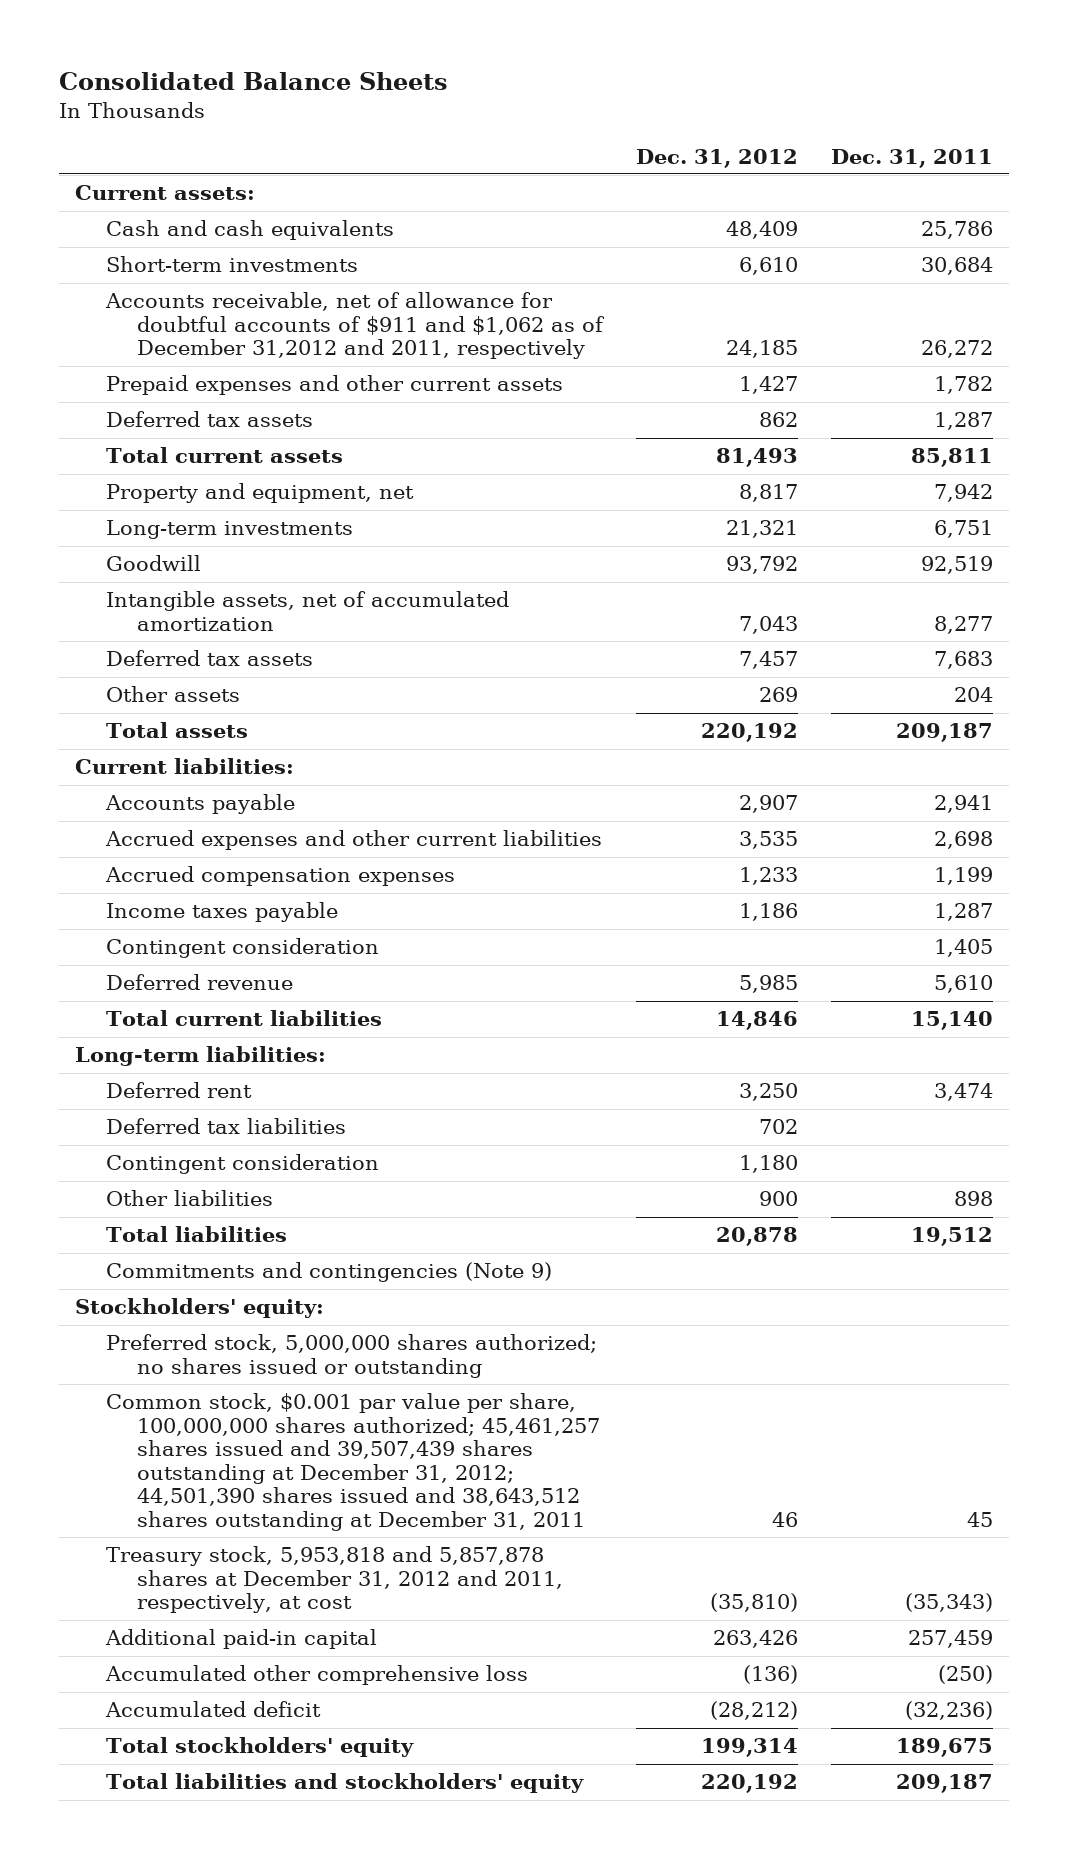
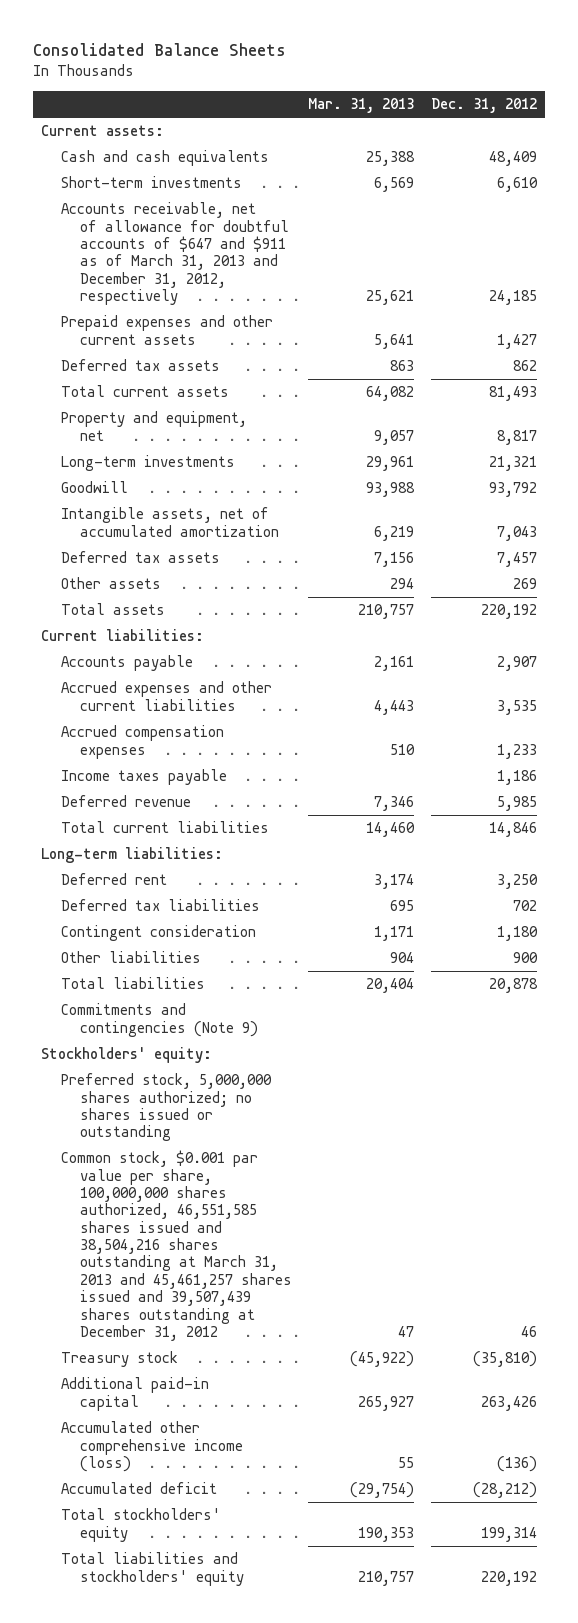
[830,148,993,168] Dec. 31, 2011 -> none
none -> [308,98,415,114] Mar. 31, 2013
[104,292,605,360] Accounts receivable, net of allowance for doubtful accounts of $911 and $1,062 as of December 31,2012 and 2011, respectively -> [60,202,290,306] Accounts receivable, net of allowance for doubtful accounts of $647 and $911 as of March 31, 2013 and December 31, 2012, respectively
[105,938,379,959] Contingent consideration -> none
[105,1393,600,1531] Common stock, $0.001 par value per share, 100,000,000 shares authorized; 45,461,257 shares issued and 39,507,439 shares outstanding at December 31, 2012; 44,501,390 shares issued and 38,643,512 shares outstanding at December 31, 2011 -> [60,1150,293,1341] Common stock, $0.001 par value per share, 100,000,000 shares authorized, 46,551,585 shares issued and 38,504,216 shares outstanding at March 31, 2013 and 45,461,257 shares issued and 39,507,439 shares outstanding at December 31, 2012
[105,1546,563,1614] Treasury stock, 5,953,818 and 5,857,878 shares at December 31, 2012 and 2011, respectively, at cost -> [60,1351,178,1368] Treasury stock
[104,1665,528,1686] Accumulated other comprehensive loss -> [60,1421,244,1472] Accumulated other comprehensive income (loss)

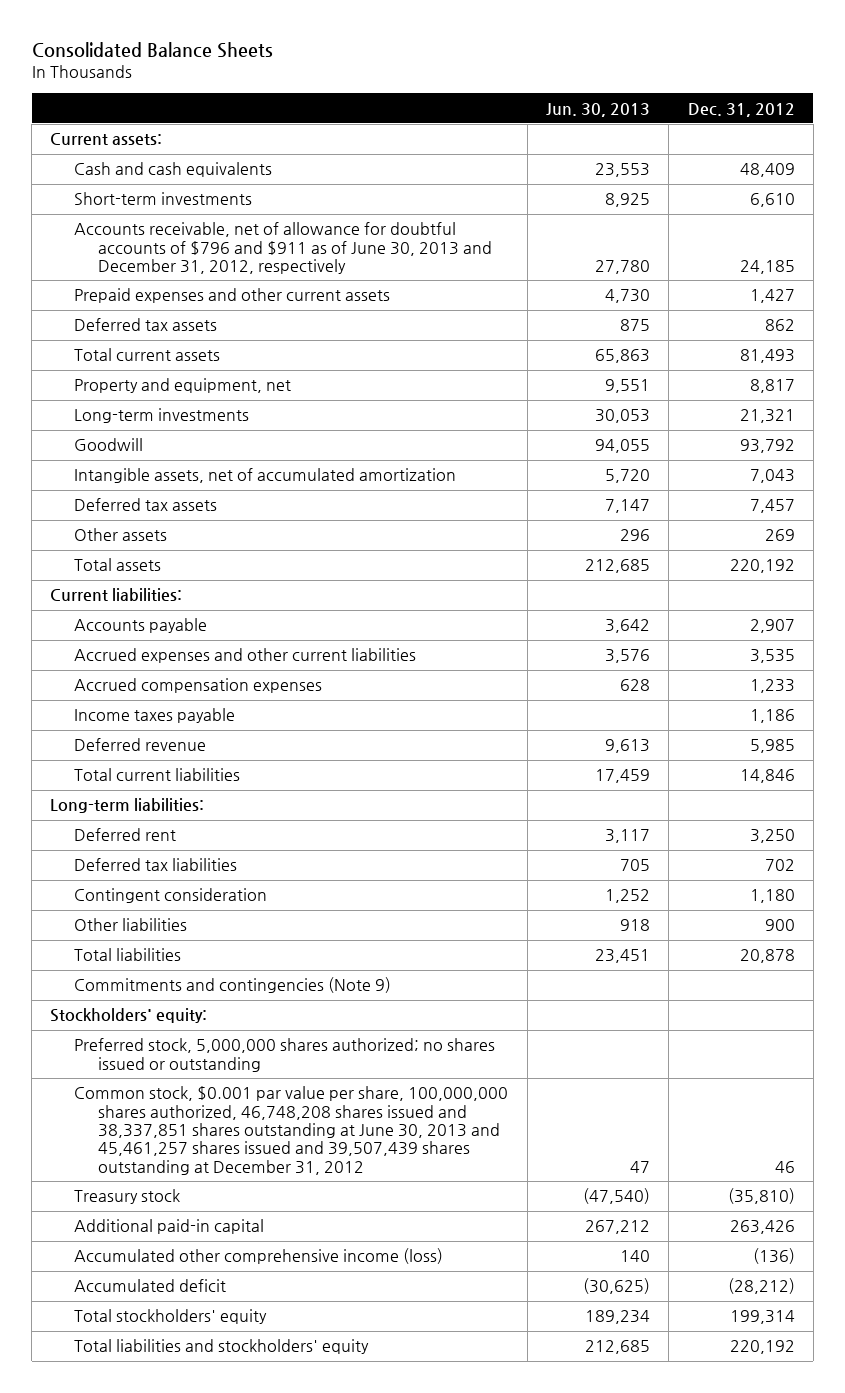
[308,98,415,114] Mar. 31, 2013 -> none
none -> [545,102,650,117] Jun. 30, 2013
[60,202,290,306] Accounts receivable, net of allowance for doubtful accounts of $647 and $911 as of March 31, 2013 and December 31, 2012, respectively -> [74,222,493,275] Accounts receivable, net of allowance for doubtful accounts of $796 and $911 as of June 30, 2013 and December 31, 2012, respectively
[60,1150,293,1341] Common stock, $0.001 par value per share, 100,000,000 shares authorized, 46,551,585 shares issued and 38,504,216 shares outstanding at March 31, 2013 and 45,461,257 shares issued and 39,507,439 shares outstanding at December 31, 2012 -> [74,1086,509,1175] Common stock, $0.001 par value per share, 100,000,000 shares authorized, 46,748,208 shares issued and 38,337,851 shares outstanding at June 30, 2013 and 45,461,257 shares issued and 39,507,439 shares outstanding at December 31, 2012

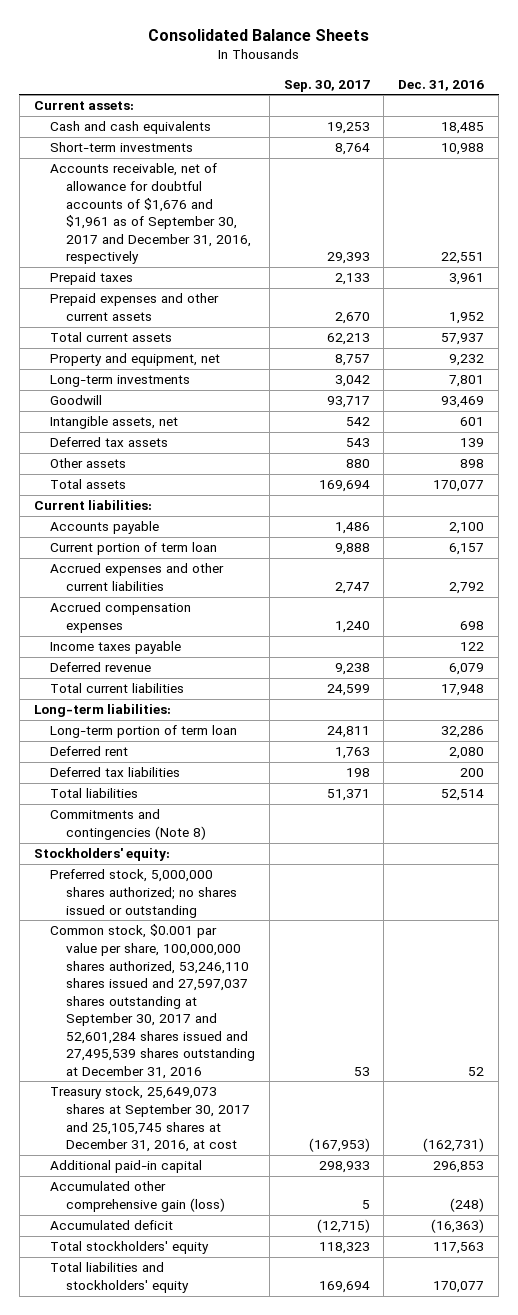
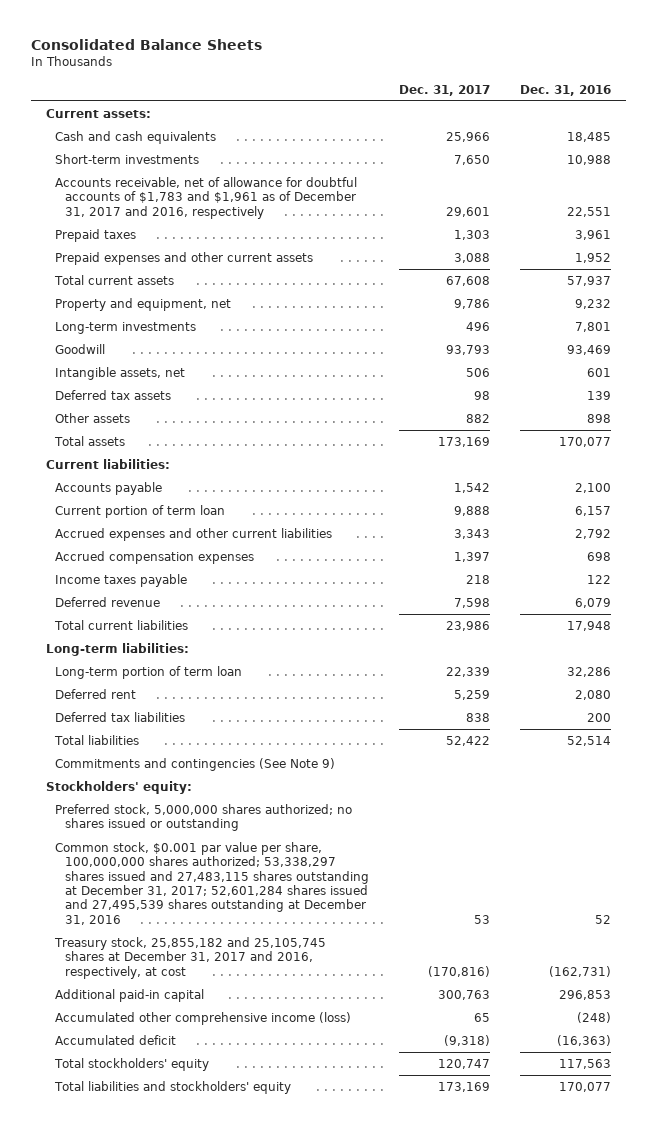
[283,79,370,92] Sep. 30, 2017 -> none
none -> [398,84,490,96] Dec. 31, 2017
[49,163,251,265] Accounts receivable, net of allowance for doubtful accounts of $1,676 and $1,961 as of September 30, 2017 and December 31, 2016, respectively -> [55,176,358,219] Accounts receivable, net of allowance for doubtful accounts of $1,783 and $1,961 as of December 31, 2017 and 2016, respectively
[49,809,206,840] Commitments and contingencies (Note 8) -> [55,757,336,771] Commitments and contingencies (See Note 9)
[49,924,255,1079] Common stock, $0.001 par value per share, 100,000,000 shares authorized, 53,246,110 shares issued and 27,597,037 shares outstanding at September 30, 2017 and 52,601,284 shares issued and 27,495,539 shares outstanding at December 31, 2016 -> [55,841,369,925] Common stock, $0.001 par value per share, 100,000,000 shares authorized; 53,338,297 shares issued and 27,483,115 shares outstanding at December 31, 2017; 52,601,284 shares issued and 27,495,539 shares outstanding at December 31, 2016
[49,1086,250,1153] Treasury stock, 25,649,073 shares at September 30, 2017 and 25,105,745 shares at December 31, 2016, at cost -> [54,936,327,979] Treasury stock, 25,855,182 and 25,105,745 shares at December 31, 2017 and 2016, respectively, at cost
[49,1181,225,1212] Accumulated other comprehensive gain (loss) -> [55,1011,352,1025] Accumulated other comprehensive income (loss)

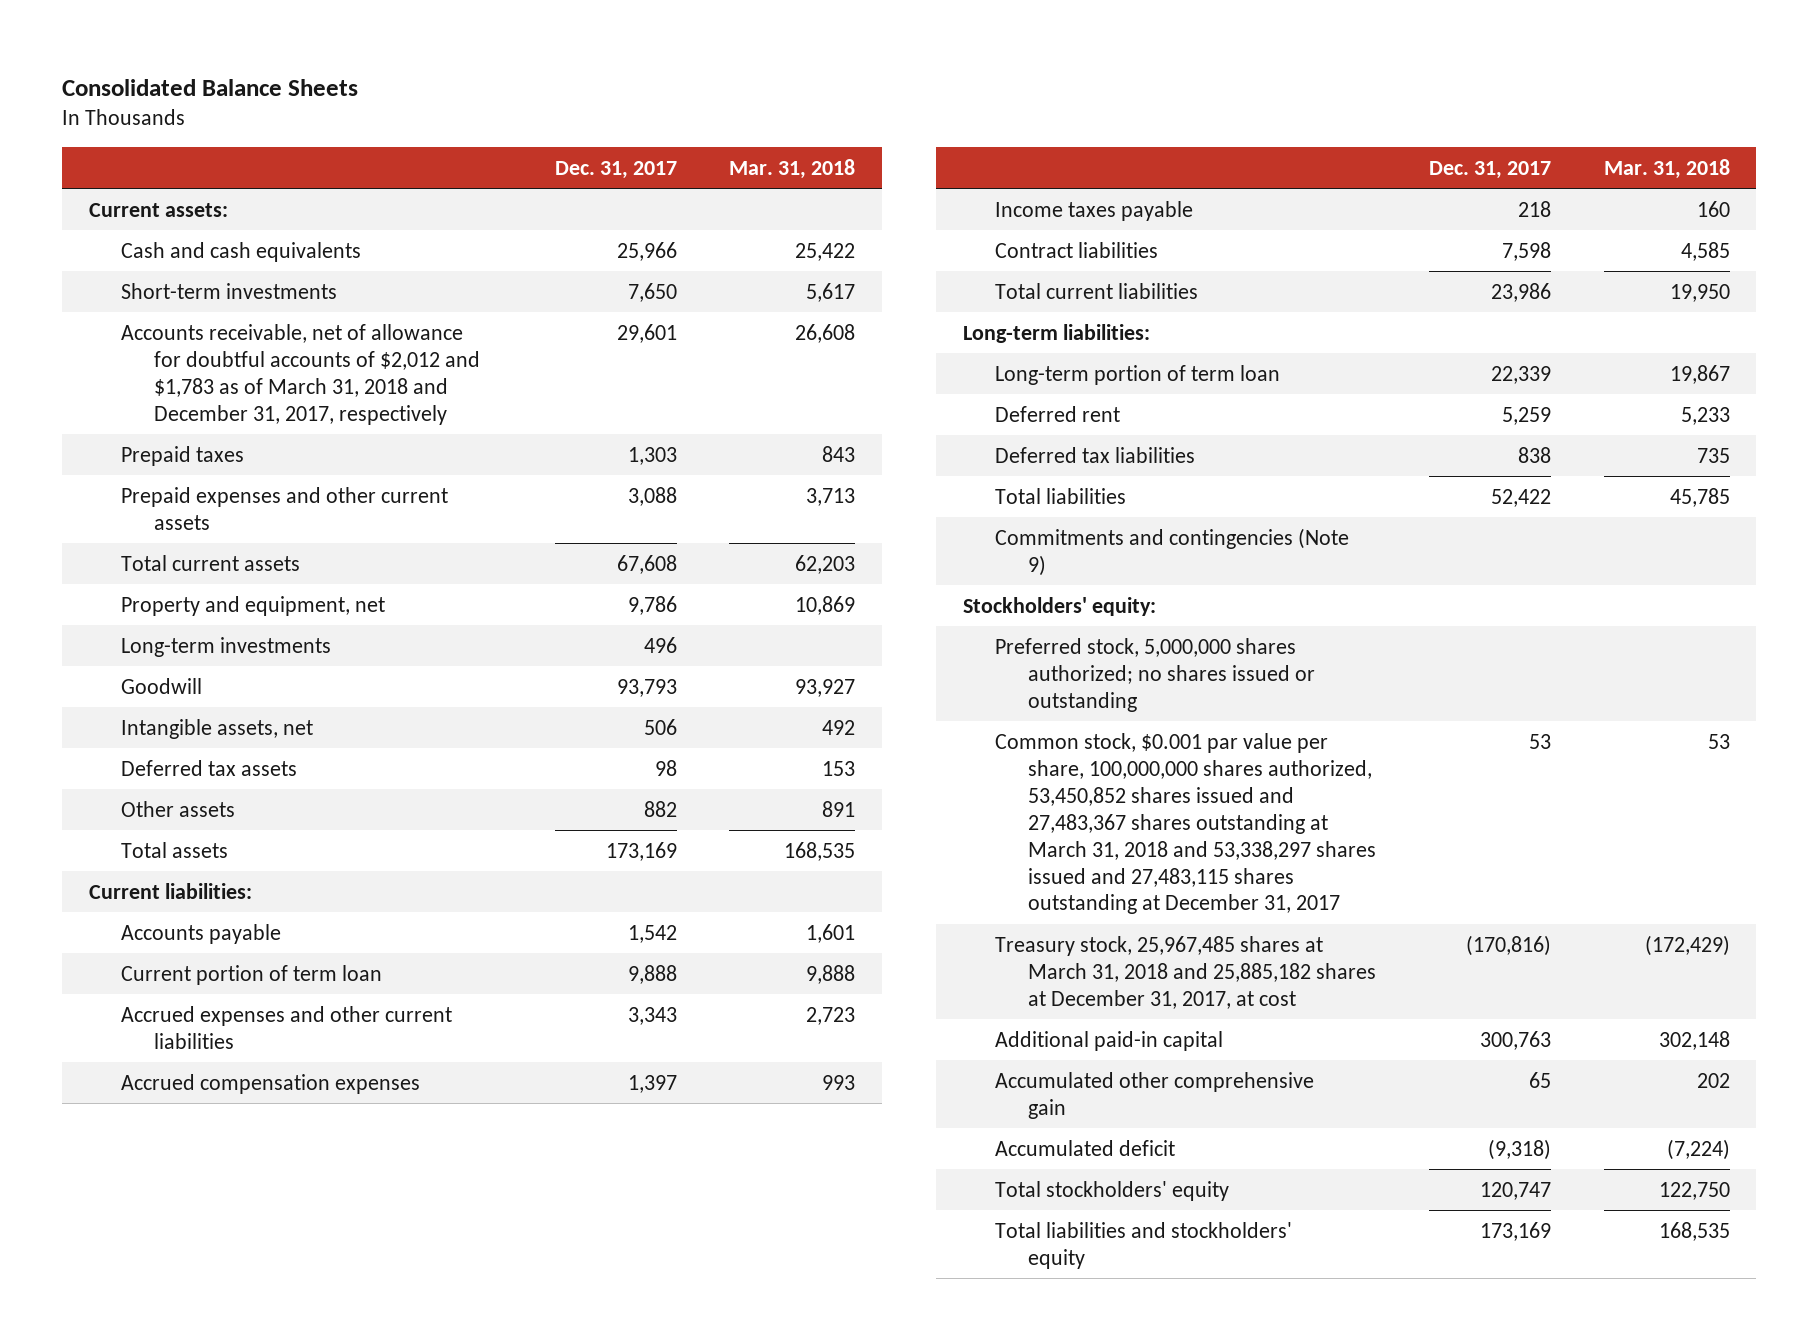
[519,84,611,96] Dec. 31, 2016 -> none
none -> [729,158,856,179] Mar. 31, 2018
[55,176,358,219] Accounts receivable, net of allowance for doubtful accounts of $1,783 and $1,961 as of December 31, 2017 and 2016, respectively -> [121,323,480,425] Accounts receivable, net of allowance for doubtful accounts of $2,012 and $1,783 as of March 31, 2018 and December 31, 2017, respectively
[55,596,161,607] Deferred revenue -> [995,241,1159,258] Contract liabilities
[55,757,336,771] Commitments and contingencies (See Note 9) -> [995,527,1350,576] Commitments and contingencies (Note 9)
[55,841,369,925] Common stock, $0.001 par value per share, 100,000,000 shares authorized; 53,338,297 shares issued and 27,483,115 shares outstanding at December 31, 2017; 52,601,284 shares issued and 27,495,539 shares outstanding at December 31, 2016 -> [995,732,1376,915] Common stock, $0.001 par value per share, 100,000,000 shares authorized, 53,450,852 shares issued and 27,483,367 shares outstanding at March 31, 2018 and 53,338,297 shares issued and 27,483,115 shares outstanding at December 31, 2017
[54,936,327,979] Treasury stock, 25,855,182 and 25,105,745 shares at December 31, 2017 and 2016, respectively, at cost -> [995,935,1376,1009] Treasury stock, 25,967,485 shares at March 31, 2018 and 25,885,182 shares at December 31, 2017, at cost
[55,1011,352,1025] Accumulated other comprehensive income (loss) -> [995,1071,1315,1119] Accumulated other comprehensive gain

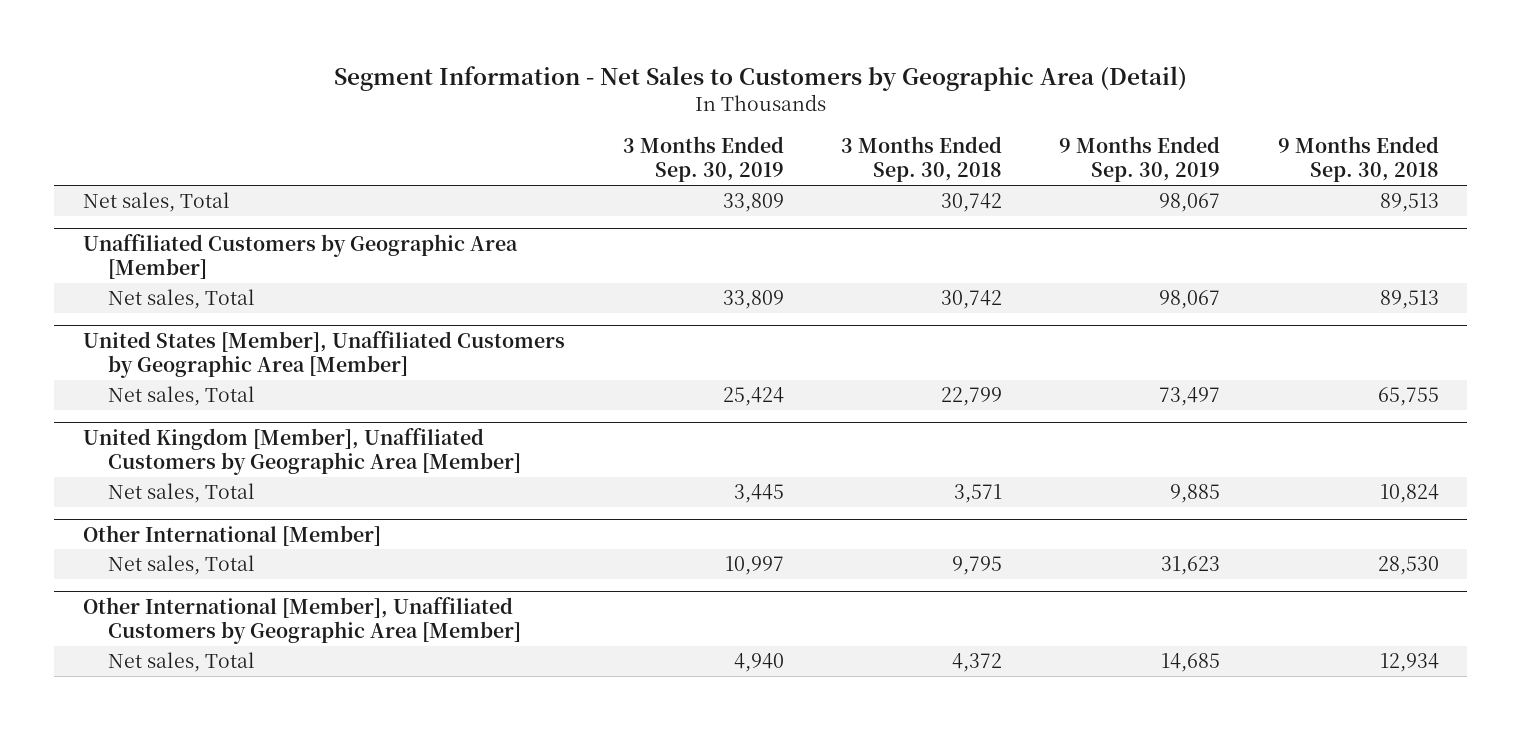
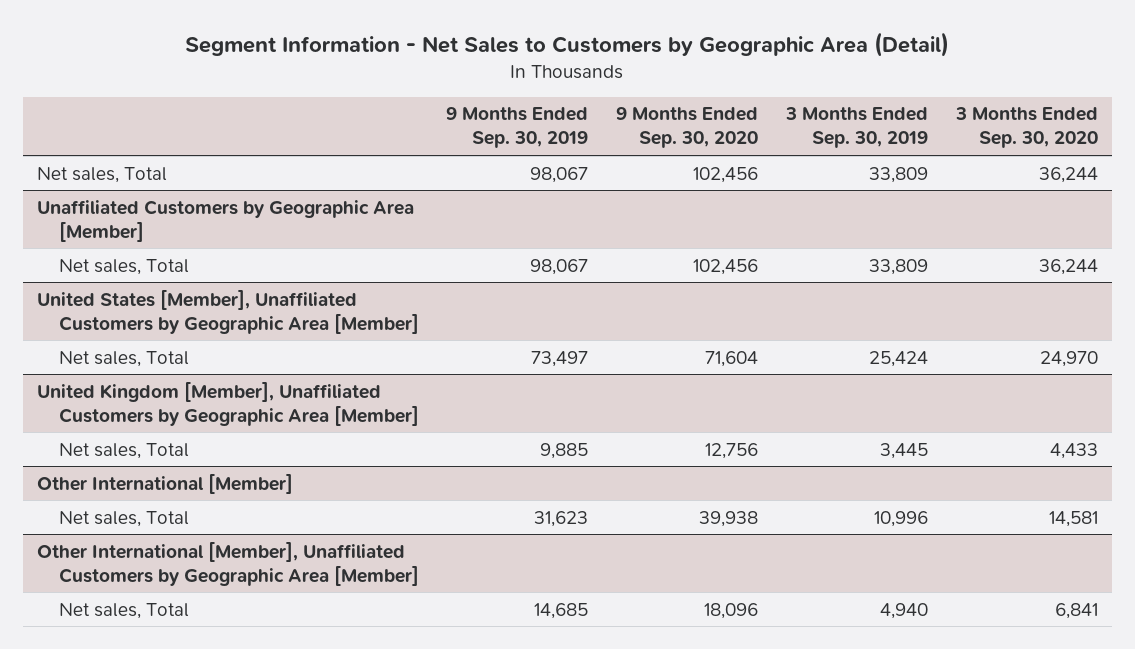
[840,135,1002,183] 3 Months Ended Sep. 30, 2018 -> none
[1277,135,1439,183] 9 Months Ended Sep. 30, 2018 -> none
none -> [616,107,759,149] 9 Months Ended Sep. 30, 2020
none -> [954,107,1098,149] 3 Months Ended Sep. 30, 2020
[724,556,784,576] 10,997 -> [874,510,929,527] 10,996

